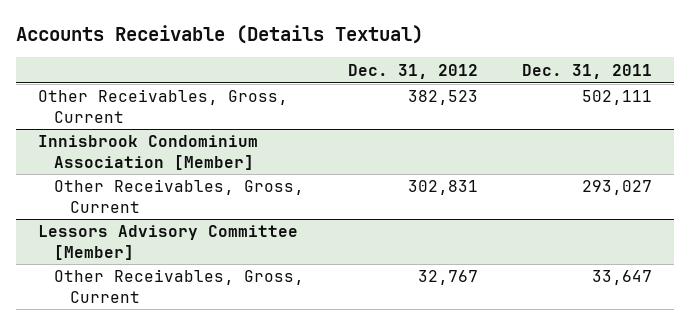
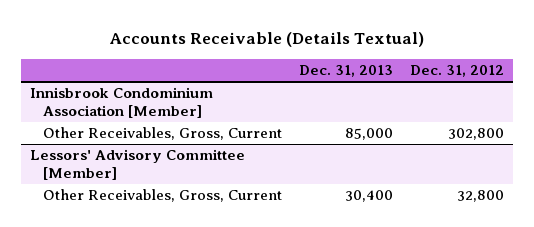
[521,63,652,79] Dec. 31, 2011 -> none
none -> [299,65,394,78] Dec. 31, 2013
[38,89,289,123] Other Receivables, Gross, Current -> none
[407,180,478,196] 302,831 -> [448,128,505,141] 302,800
[38,225,299,260] Lessors Advisory Committee [Member] -> [29,149,245,180] Lessors' Advisory Committee [Member]
[417,270,478,286] 32,767 -> [457,190,505,203] 32,800

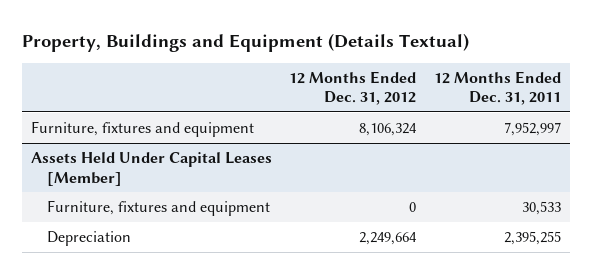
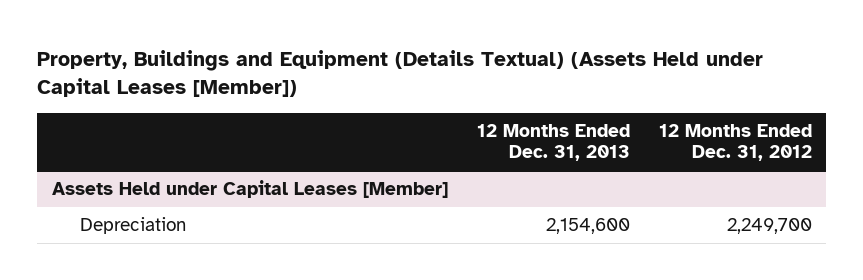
[22,32,470,52] Property, Buildings and Equipment (Details Textual) -> [37,49,764,98] Property, Buildings and Equipment (Details Textual) (Assets Held under Capital Leases [Member])
[433,70,561,106] 12 Months Ended Dec. 31, 2011 -> none
none -> [476,123,630,162] 12 Months Ended Dec. 31, 2013
[30,120,254,137] Furniture, fixtures and equipment -> none
[46,199,270,216] Furniture, fixtures and equipment -> none
[30,151,272,186] Assets Held Under Capital Leases [Member] -> [51,180,448,199] Assets Held under Capital Leases [Member]
[359,231,418,245] 2,249,664 -> [726,218,812,235] 2,249,700

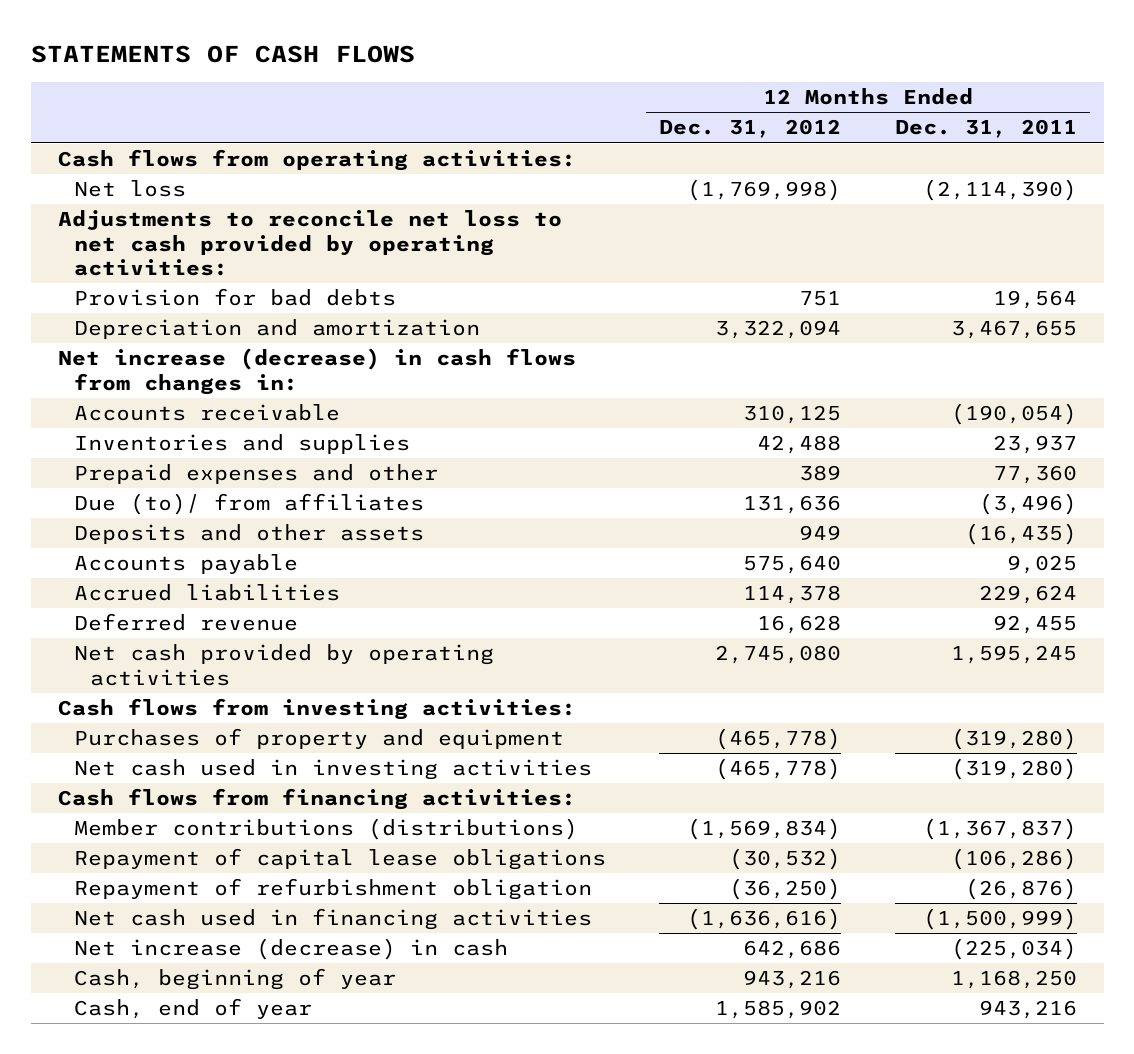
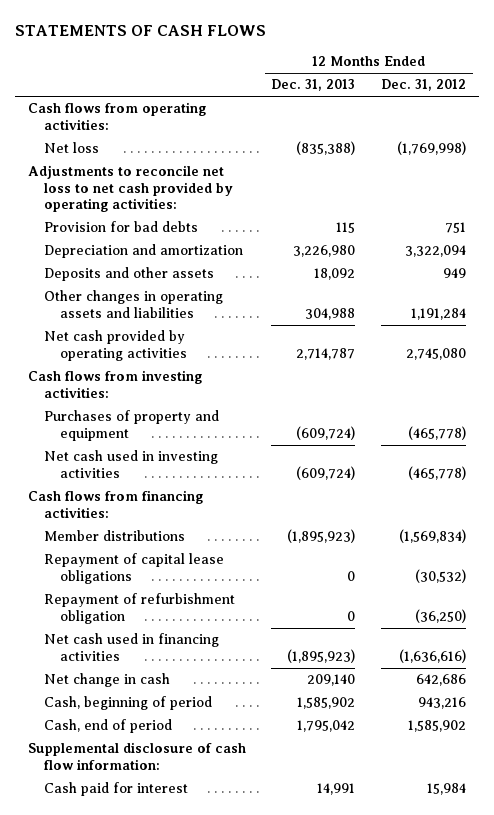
[894,119,1077,139] Dec. 31, 2011 -> none
none -> [271,79,356,92] Dec. 31, 2013
[57,348,576,395] Net increase (decrease) in cash flows from changes in: -> none
[73,404,340,422] Accounts receivable -> none
[73,434,410,455] Inventories and supplies -> none
[73,464,438,485] Prepaid expenses and other -> none
[73,493,424,516] Due (to)/ from affiliates -> none
[73,554,298,575] Accounts payable -> none
[73,584,340,602] Accrued liabilities -> none
[73,613,298,632] Deferred revenue -> none
none -> [44,290,224,318] Other changes in operating assets and liabilities
[73,818,578,841] Member contributions (distributions) -> [44,530,186,542] Member distributions
[73,938,508,961] Net increase (decrease) in cash -> [44,673,171,688] Net change in cash
[73,968,396,991] Cash, beginning of year -> [44,696,213,711] Cash, beginning of period
[73,998,312,1020] Cash, end of year -> [44,719,173,734] Cash, end of period
none -> [27,742,246,770] Supplemental disclosure of cash flow information:
none -> [44,782,189,797] Cash paid for interest

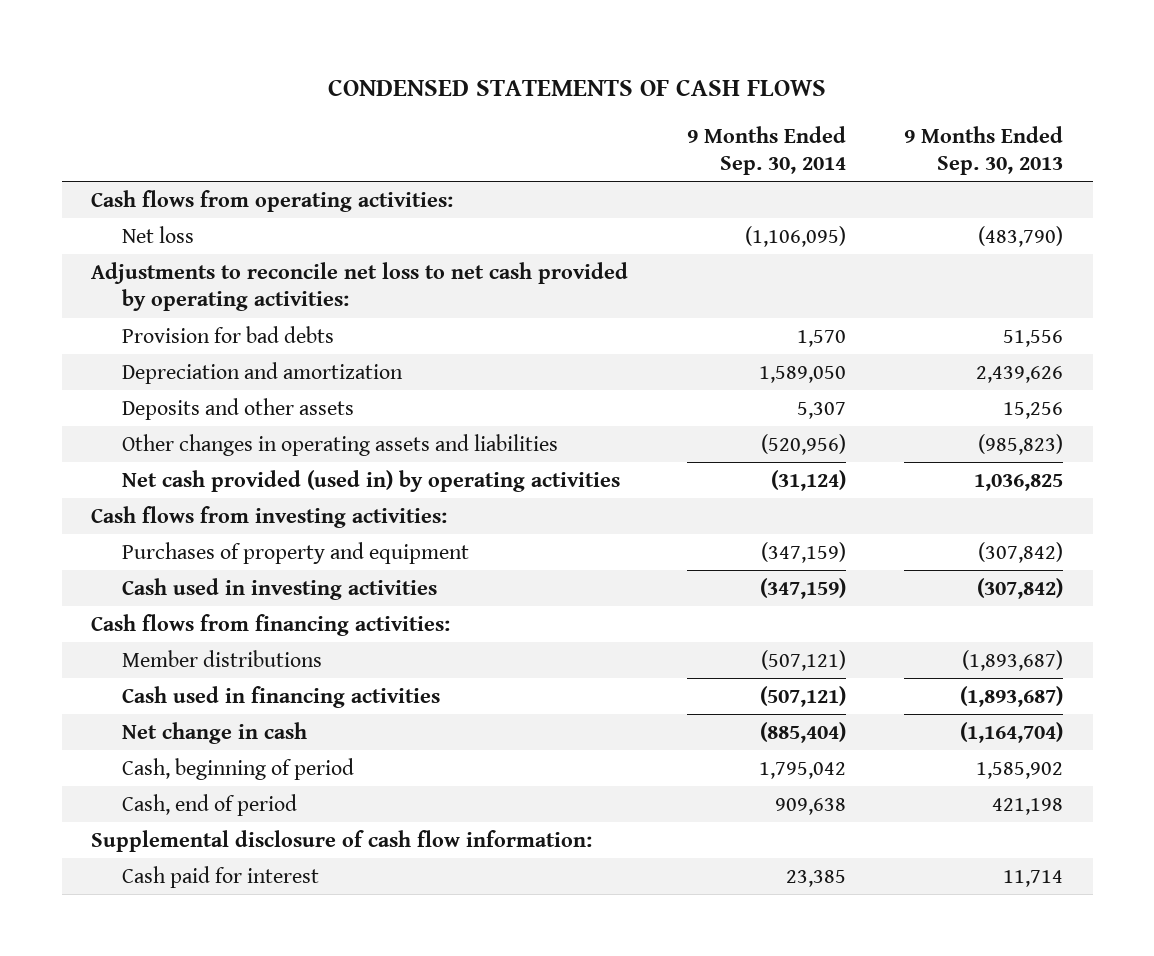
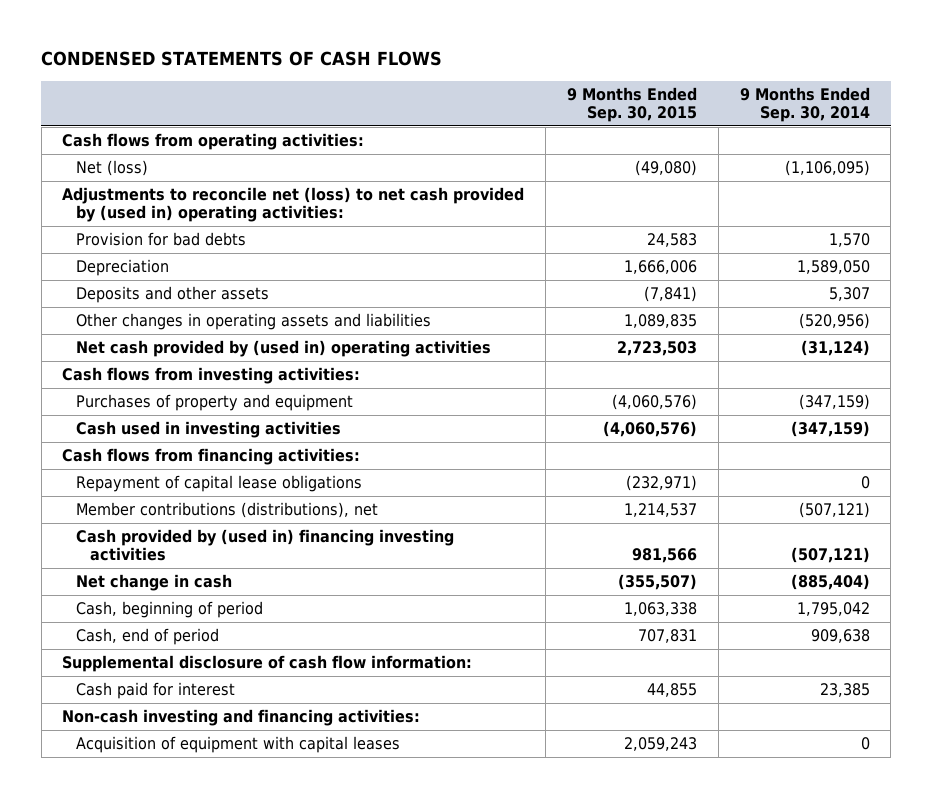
[904,125,1064,176] 9 Months Ended Sep. 30, 2013 -> none
none -> [566,86,697,123] 9 Months Ended Sep. 30, 2015
[121,225,194,243] Net loss -> [76,160,149,177] Net (loss)
[90,261,628,312] Adjustments to reconcile net loss to net cash provided by operating activities: -> [62,187,525,223] Adjustments to reconcile net (loss) to net cash provided by (used in) operating activities:
[121,361,403,384] Depreciation and amortization -> [76,259,170,277] Depreciation
[121,469,620,492] Net cash provided (used in) by operating activities -> [76,340,492,358] Net cash provided by (used in) operating activities
none -> [76,475,363,493] Repayment of capital lease obligations
[121,649,322,667] Member distributions -> [76,502,379,519] Member contributions (distributions), net
[121,685,440,708] Cash used in financing activities -> [76,529,455,562] Cash provided by (used in) financing investing activities
none -> [62,709,421,727] Non-cash investing and financing activities:
none -> [76,736,401,754] Acquisition of equipment with capital leases

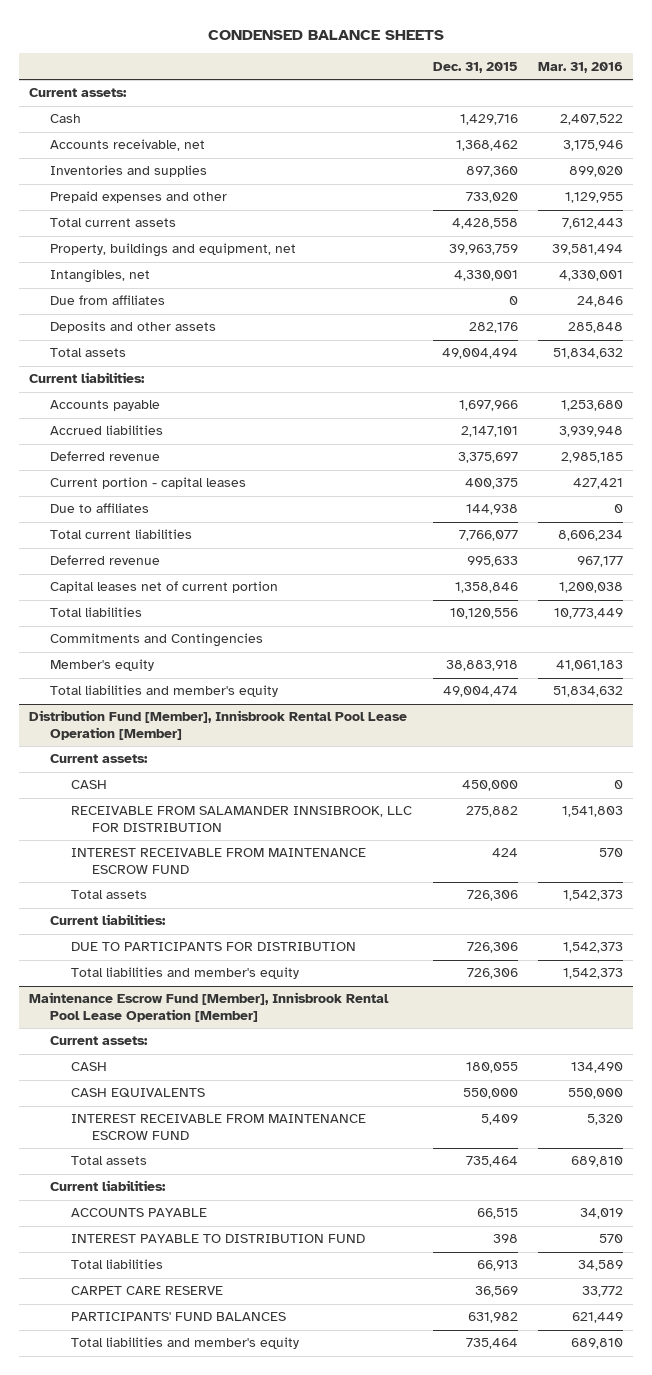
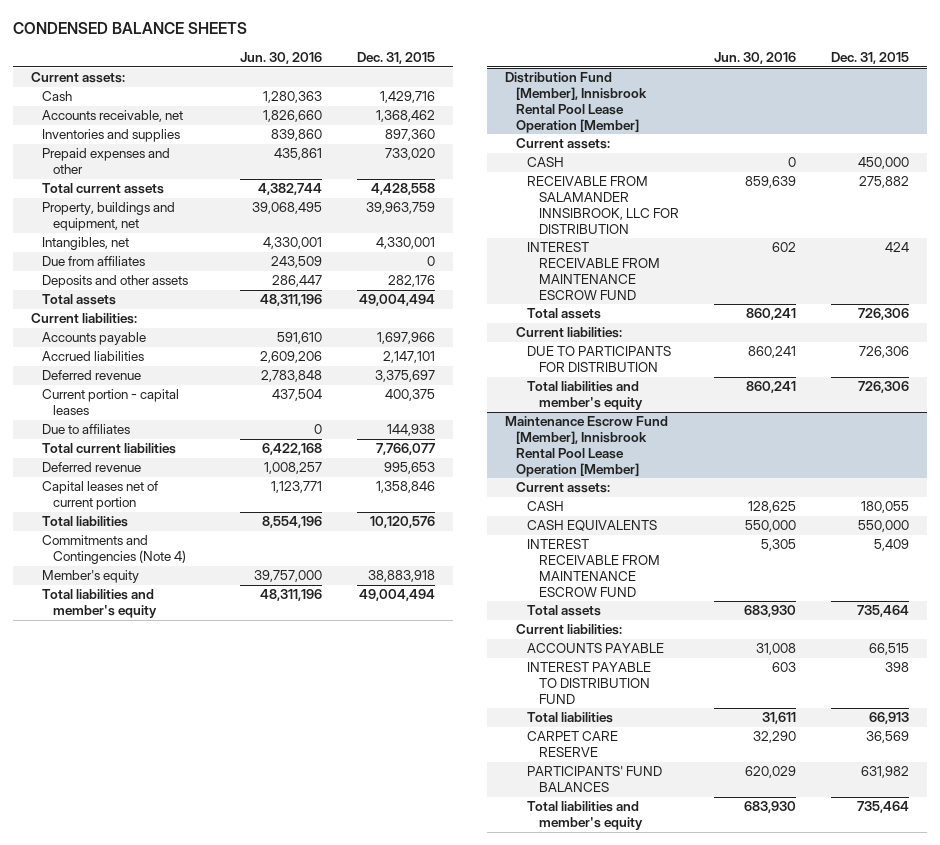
[538,61,624,73] Mar. 31, 2016 -> none
none -> [239,52,322,65] Jun. 30, 2016
[466,556,518,568] 995,633 -> [384,462,436,475] 995,653
[449,608,518,620] 10,120,556 -> [370,516,436,529] 10,120,576
[50,633,264,648] Commitments and Contingencies -> [41,535,187,565] Commitments and Contingencies (Note 4)
[442,686,518,698] 49,004,474 -> [359,589,436,602] 49,004,494

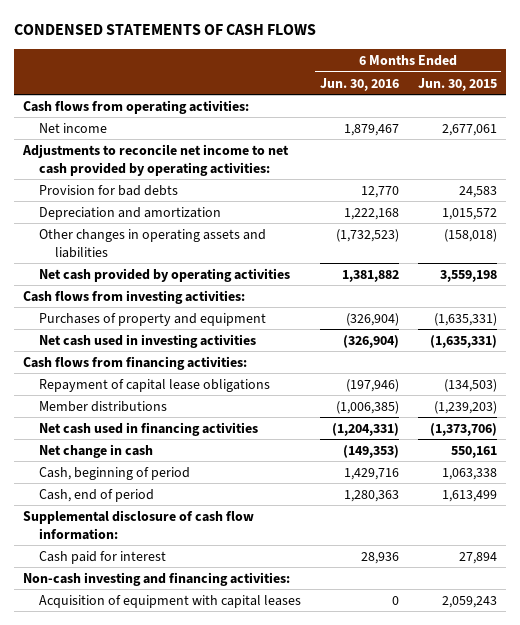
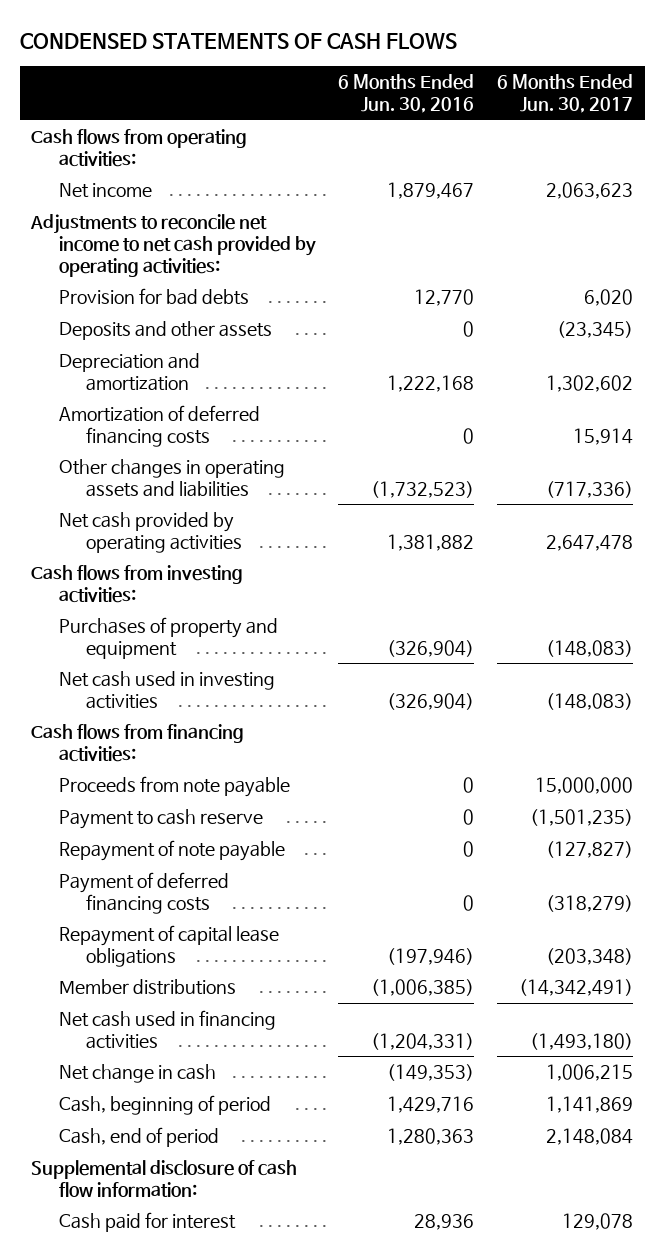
[417,77,497,91] Jun. 30, 2015 -> none
none -> [497,74,634,114] 6 Months Ended Jun. 30, 2017
none -> [58,321,272,341] Deposits and other assets
none -> [58,405,260,448] Amortization of deferred financing costs
none -> [58,776,290,798] Proceeds from note payable
none -> [58,809,263,830] Payment to cash reserve
none -> [58,840,285,862] Repayment of note payable
none -> [58,872,229,915] Payment of deferred financing costs
[23,571,291,586] Non-cash investing and financing activities: -> none
[39,594,302,608] Acquisition of equipment with capital leases -> none

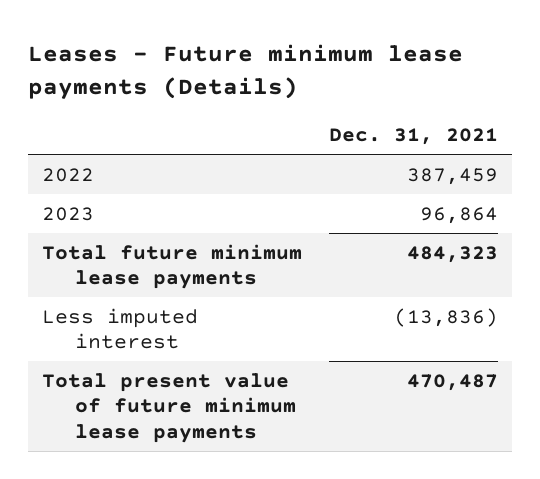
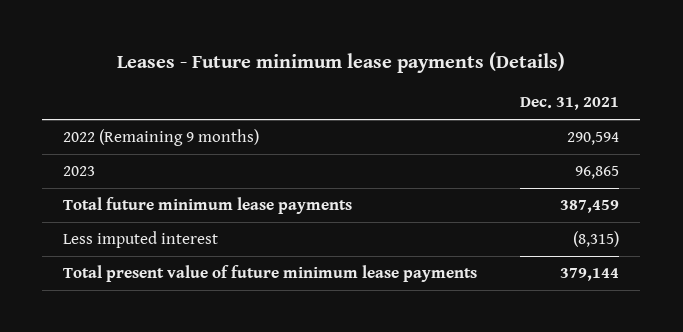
[41,167,94,182] 2022 -> [63,129,260,147] 2022 (Remaining 9 months)
[407,167,499,185] 387,459 -> [567,132,620,146] 290,594
[420,206,499,224] 96,864 -> [575,166,620,180] 96,865
[407,245,499,263] 484,323 -> [560,200,620,214] 387,459
[394,307,499,327] (13,836) -> [573,231,620,248] (8,315)
[407,373,499,391] 470,487 -> [560,268,620,282] 379,144

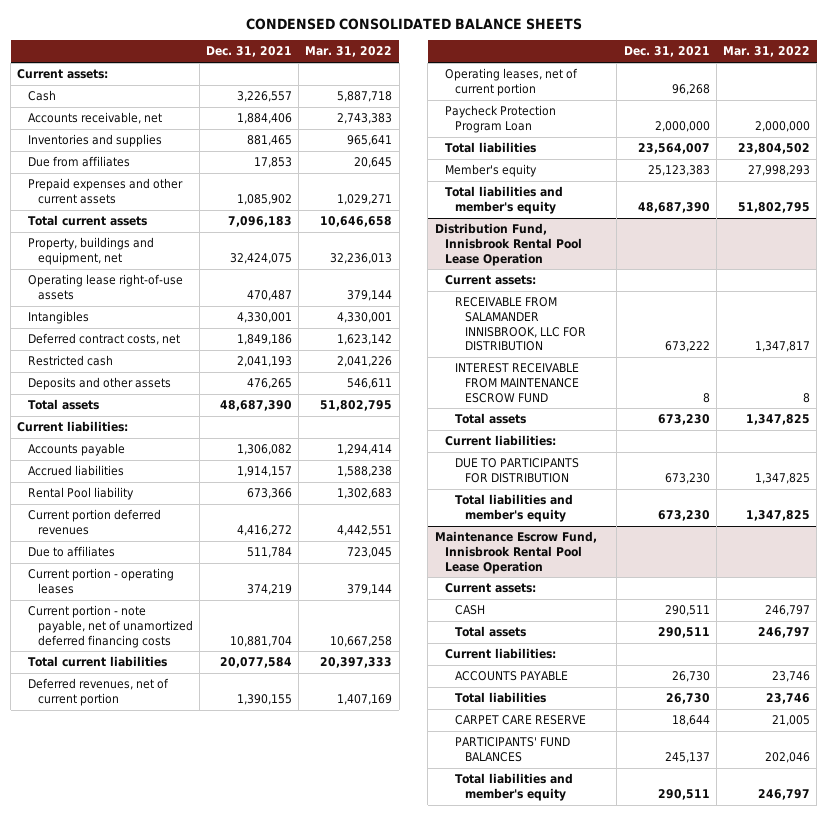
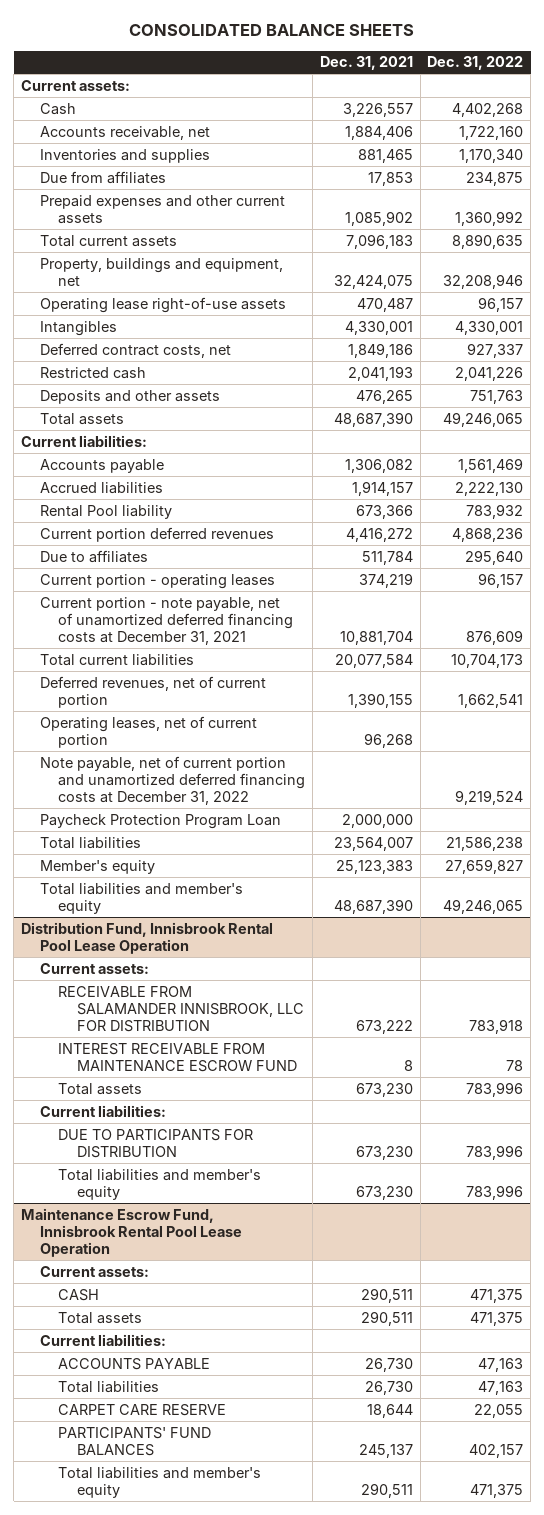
[245,17,582,30] CONDENSED CONSOLIDATED BALANCE SHEETS -> [129,24,415,37] CONSOLIDATED BALANCE SHEETS
[305,46,393,58] Mar. 31, 2022 -> none
none -> [427,56,524,71] Dec. 31, 2022
[27,605,193,648] Current portion - note payable, net of unamortized deferred financing costs -> [39,596,294,646] Current portion - note payable, net of unamortized deferred financing costs at December 31, 2021
none -> [39,755,306,806] Note payable, net of current portion and unamortized deferred financing costs at December 31, 2022

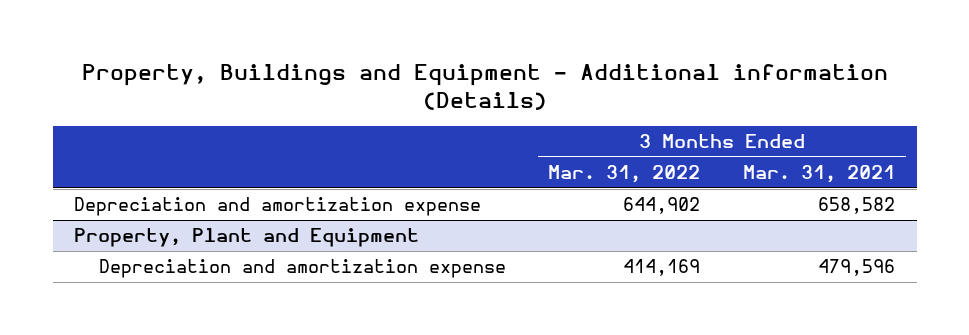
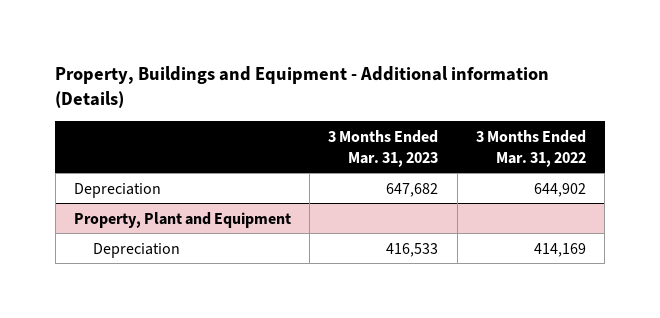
[743,164,896,183] Mar. 31, 2021 -> none
none -> [328,130,439,167] 3 Months Ended Mar. 31, 2023
[73,197,481,217] Depreciation and amortization expense -> [73,182,161,198] Depreciation
[98,259,506,279] Depreciation and amortization expense -> [93,242,181,258] Depreciation

